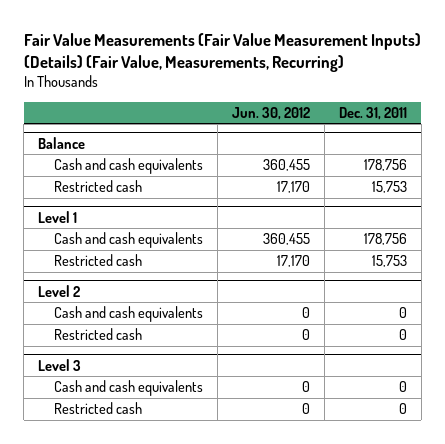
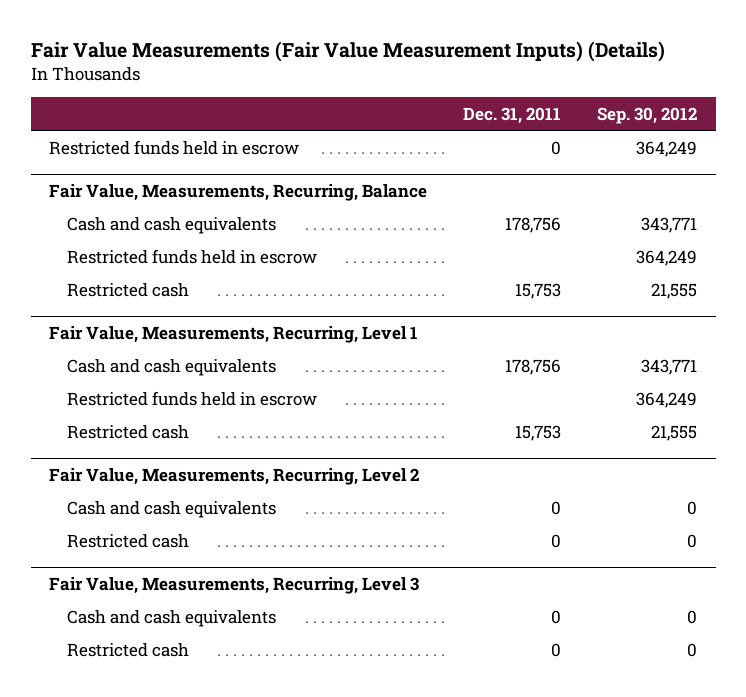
[23,32,421,73] Fair Value Measurements (Fair Value Measurement Inputs) (Details) (Fair Value, Measurements, Recurring) -> [30,41,665,63] Fair Value Measurements (Fair Value Measurement Inputs) (Details)
[231,106,310,120] Jun. 30, 2012 -> none
none -> [597,106,698,124] Sep. 30, 2012
[38,136,86,149] Balance -> none
none -> [48,139,299,155] Restricted funds held in escrow
none -> [48,184,427,202] Fair Value, Measurements, Recurring, Balance
none -> [66,248,317,264] Restricted funds held in escrow
[38,210,78,223] Level 1 -> none
none -> [48,326,418,344] Fair Value, Measurements, Recurring, Level 1
none -> [66,390,317,406] Restricted funds held in escrow
[38,284,81,297] Level 2 -> none
none -> [48,468,419,486] Fair Value, Measurements, Recurring, Level 2
[38,358,82,371] Level 3 -> none
none -> [48,577,419,595] Fair Value, Measurements, Recurring, Level 3

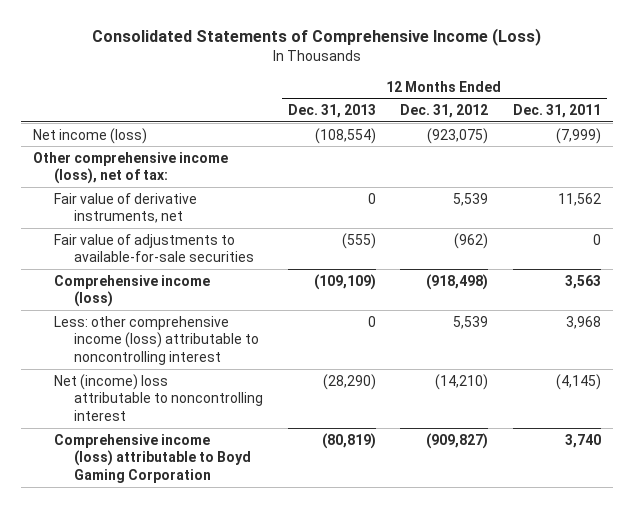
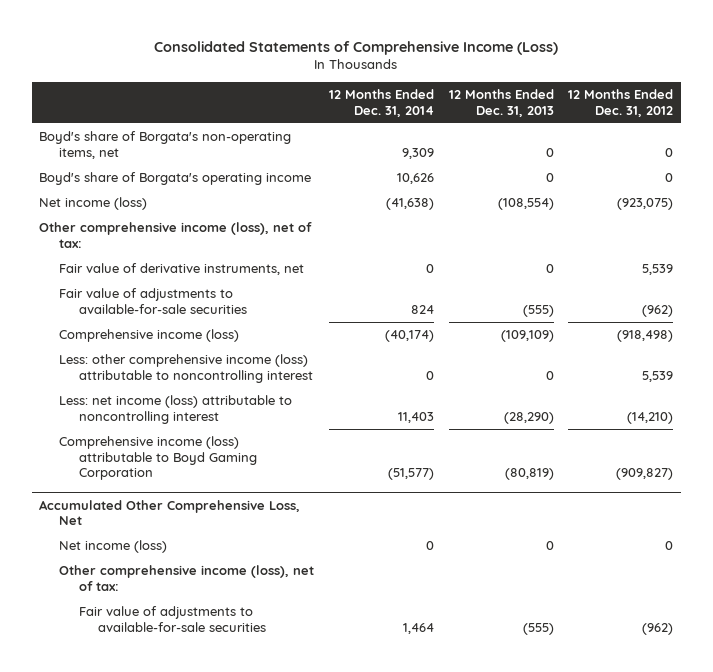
[512,103,601,118] Dec. 31, 2011 -> none
none -> [328,89,434,117] 12 Months Ended Dec. 31, 2014
none -> [39,131,292,159] Boyd's share of Borgata's non-operating items, net
none -> [39,172,312,186] Boyd's share of Borgata's operating income
[53,373,264,422] Net (income) loss attributable to noncontrolling interest -> [59,395,293,424] Less: net income (loss) attributable to noncontrolling interest
none -> [39,499,301,526] Accumulated Other Comprehensive Loss, Net
none -> [59,540,168,554] Net income (loss)
none -> [59,565,315,591] Other comprehensive income (loss), net of tax:
none -> [78,606,267,632] Fair value of adjustments to available-for-sale securities

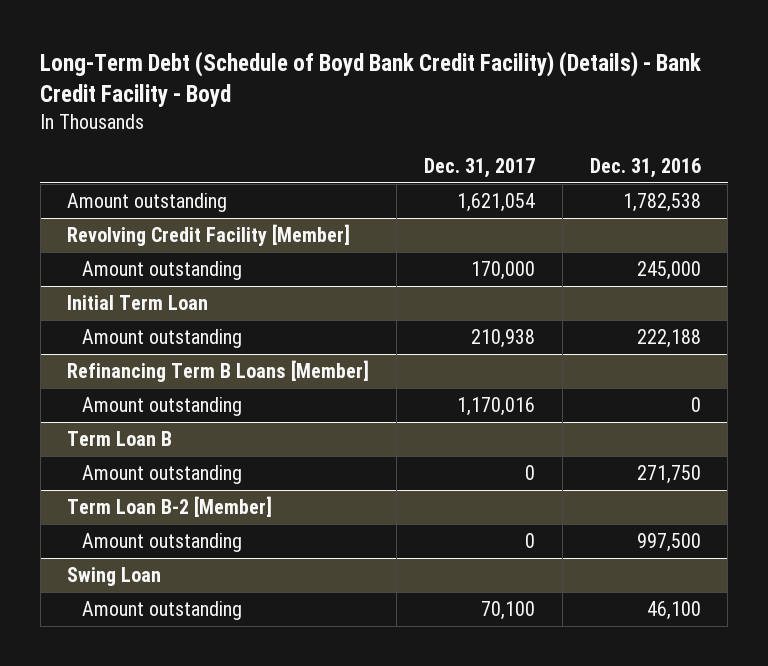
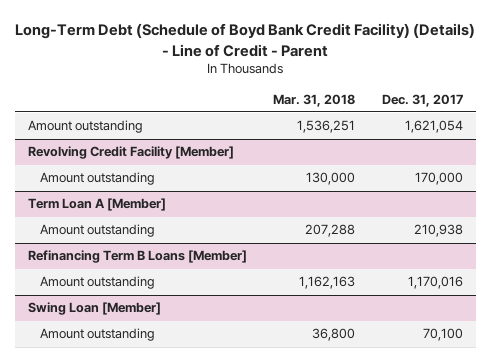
[40,51,702,108] Long-Term Debt (Schedule of Boyd Bank Credit Facility) (Details) - Bank Credit Facility - Boyd -> [15,23,476,57] Long-Term Debt (Schedule of Boyd Bank Credit Facility) (Details) - Line of Credit - Parent
[589,157,701,178] Dec. 31, 2016 -> none
none -> [273,93,356,107] Mar. 31, 2018
[67,295,209,311] Initial Term Loan -> [28,198,167,212] Term Loan A [Member]
[82,465,243,485] Amount outstanding -> none
[67,496,273,518] Term Loan B-2 [Member] -> none
[82,533,243,553] Amount outstanding -> none
[67,567,162,587] Swing Loan -> none
[67,431,173,447] Term Loan B -> [28,302,162,316] Swing Loan [Member]

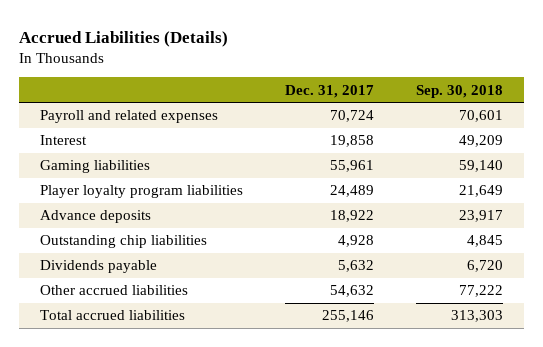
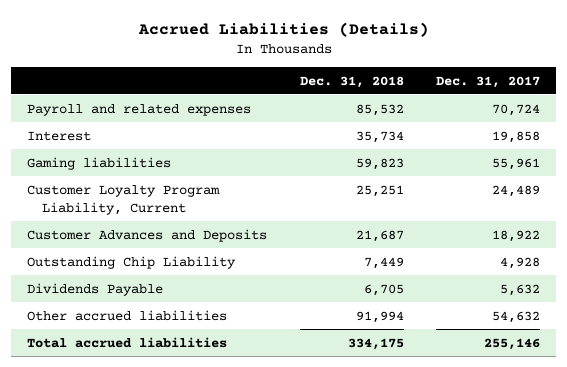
[415,84,503,98] Sep. 30, 2018 -> none
none -> [299,75,404,88] Dec. 31, 2018
[40,185,244,199] Player loyalty program liabilities -> [27,184,221,215] Customer Loyalty Program Liability, Current
[40,210,152,224] Advance deposits -> [27,228,268,242] Customer Advances and Deposits
[40,235,208,249] Outstanding chip liabilities -> [27,255,237,269] Outstanding Chip Liability
[40,260,158,274] Dividends payable -> [27,282,164,296] Dividends Payable

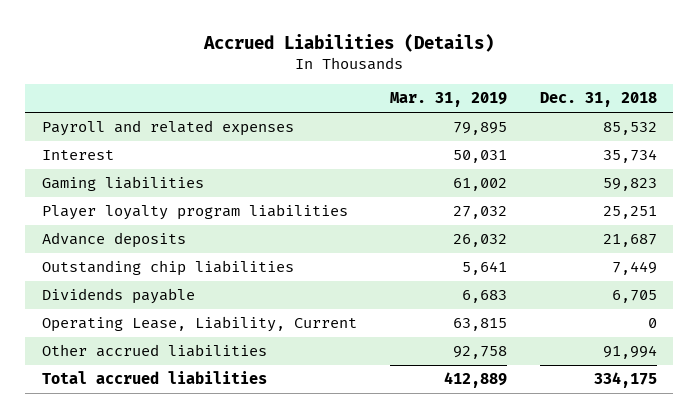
[435,75,540,88] Dec. 31, 2017 -> none
none -> [389,92,507,108] Mar. 31, 2019
[27,184,221,215] Customer Loyalty Program Liability, Current -> [41,204,348,221] Player loyalty program liabilities
[27,228,268,242] Customer Advances and Deposits -> [41,232,186,249] Advance deposits
[27,255,237,269] Outstanding Chip Liability -> [41,260,294,277] Outstanding chip liabilities
[27,282,164,296] Dividends Payable -> [41,288,195,305] Dividends payable
none -> [41,316,357,333] Operating Lease, Liability, Current

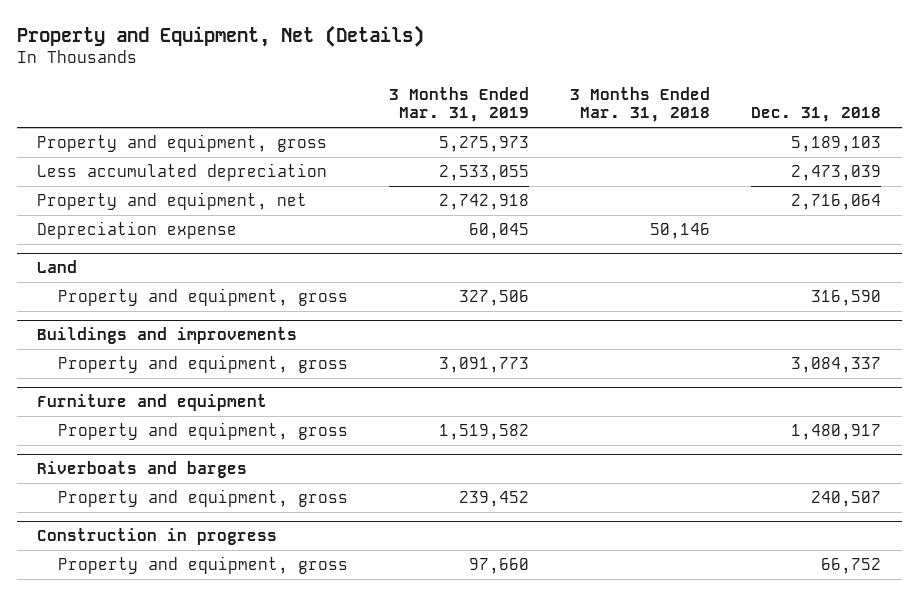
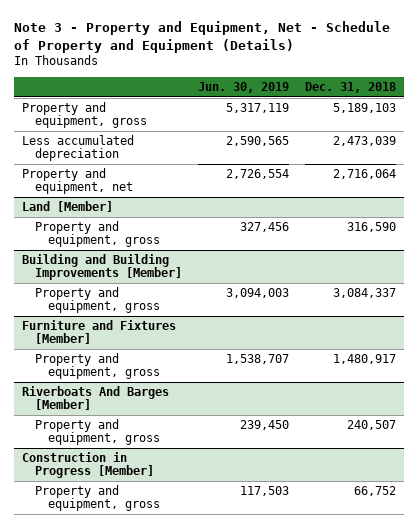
[16,24,424,47] Property and Equipment, Net (Details) -> [14,21,391,53] Note 3 - Property and Equipment, Net - Schedule of Property and Equipment (Details)
[388,86,529,123] 3 Months Ended Mar. 31, 2019 -> none
[569,86,710,123] 3 Months Ended Mar. 31, 2018 -> none
none -> [197,81,289,93] Jun. 30, 2019
[37,221,238,240] Depreciation expense -> none
[37,260,78,274] Land -> [22,201,114,213] Land [Member]
[37,327,298,345] Buildings and improvements -> [22,254,183,281] Building and Building Improvements [Member]
[37,394,268,412] Furniture and equipment -> [22,320,177,345] Furniture and Fixtures [Member]
[37,461,248,479] Riverboats and barges -> [22,386,170,411] Riverboats And Barges [Member]
[37,528,278,546] Construction in progress -> [22,452,155,479] Construction in Progress [Member]

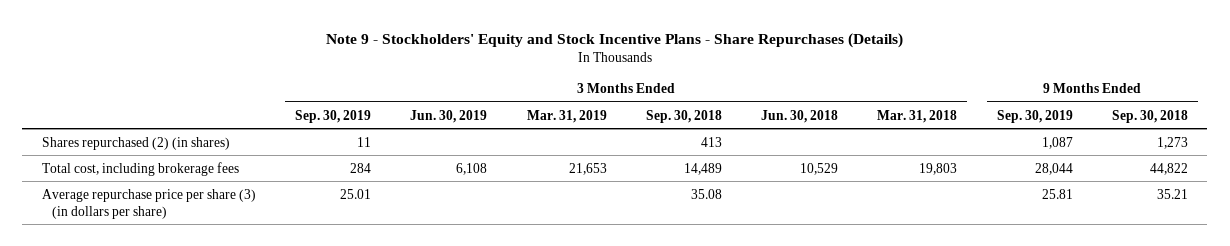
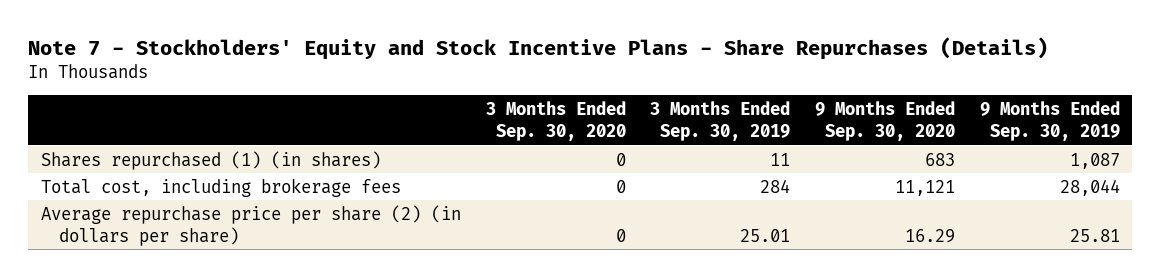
[325,32,903,48] Note 9 - Stockholders' Equity and Stock Incentive Plans - Share Repurchases (Details) -> [28,37,1049,61] Note 7 - Stockholders' Equity and Stock Incentive Plans - Share Repurchases (Details)
[410,109,488,123] Jun. 30, 2019 -> none
[526,109,607,123] Mar. 31, 2019 -> none
[645,109,722,123] Sep. 30, 2018 -> none
[761,109,839,123] Jun. 30, 2018 -> none
[877,109,958,123] Mar. 31, 2018 -> none
[1111,109,1188,123] Sep. 30, 2018 -> none
none -> [485,100,626,142] 3 Months Ended Sep. 30, 2020
none -> [815,100,956,142] 9 Months Ended Sep. 30, 2020
[41,136,230,150] Shares repurchased (2) (in shares) -> [40,150,381,170] Shares repurchased (1) (in shares)
[41,188,256,219] Average repurchase price per share (3) (in dollars per share) -> [40,204,461,246] Average repurchase price per share (2) (in dollars per share)

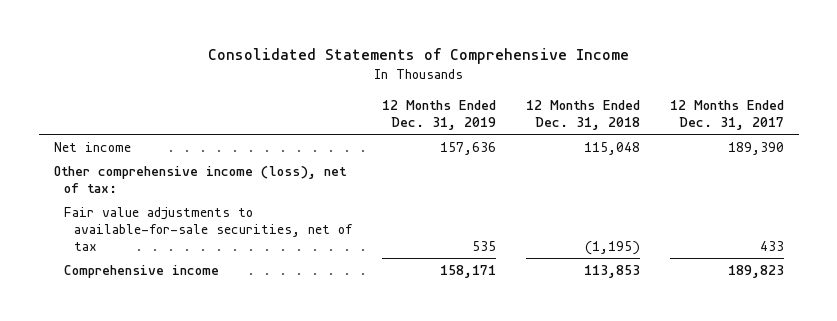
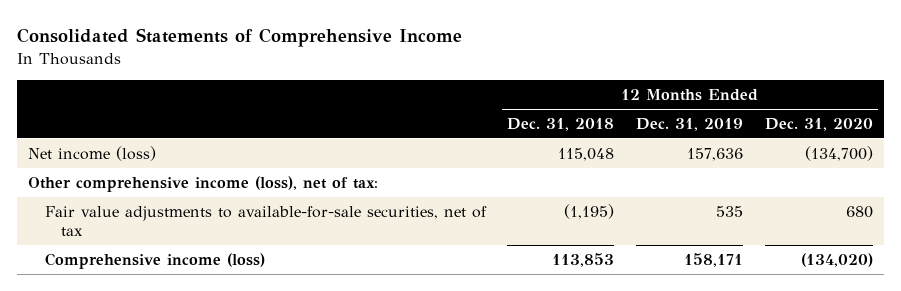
[669,99,784,130] 12 Months Ended Dec. 31, 2017 -> none
none -> [764,117,873,131] Dec. 31, 2020
[53,141,131,152] Net income -> [28,145,157,161] Net income (loss)
[63,264,219,278] Comprehensive income -> [44,252,265,269] Comprehensive income (loss)

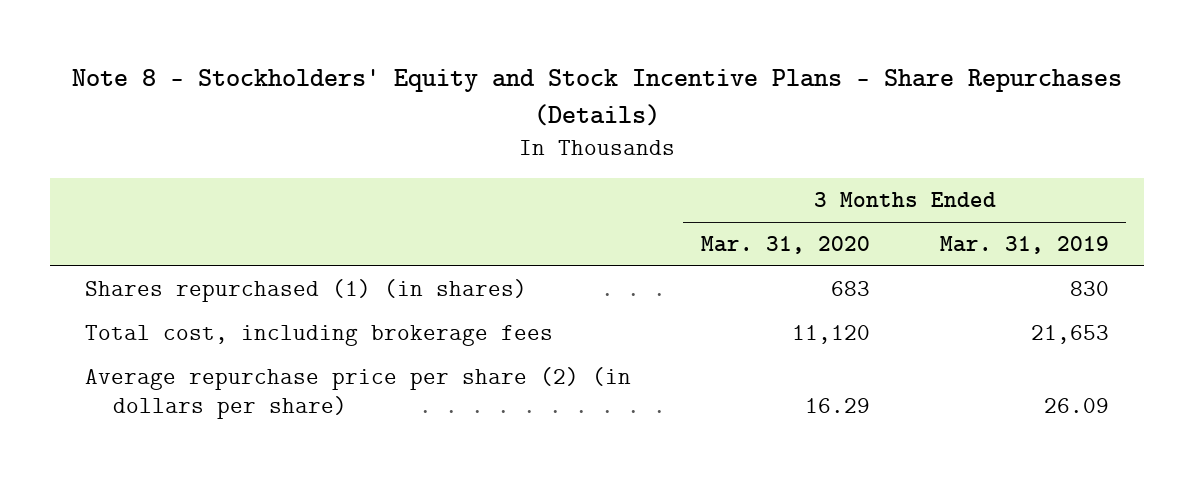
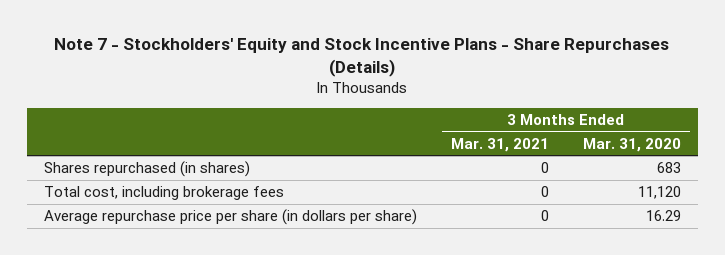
[71,69,1122,126] Note 8 - Stockholders' Equity and Stock Incentive Plans - Share Repurchases (Details) -> [54,37,670,77] Note 7 - Stockholders' Equity and Stock Incentive Plans - Share Repurchases (Details)
[939,236,1109,255] Mar. 31, 2019 -> none
none -> [450,137,549,152] Mar. 31, 2021
[84,279,527,303] Shares repurchased (1) (in shares) -> [43,161,250,178] Shares repurchased (in shares)
[84,367,631,419] Average repurchase price per share (2) (in dollars per share) -> [43,209,417,226] Average repurchase price per share (in dollars per share)

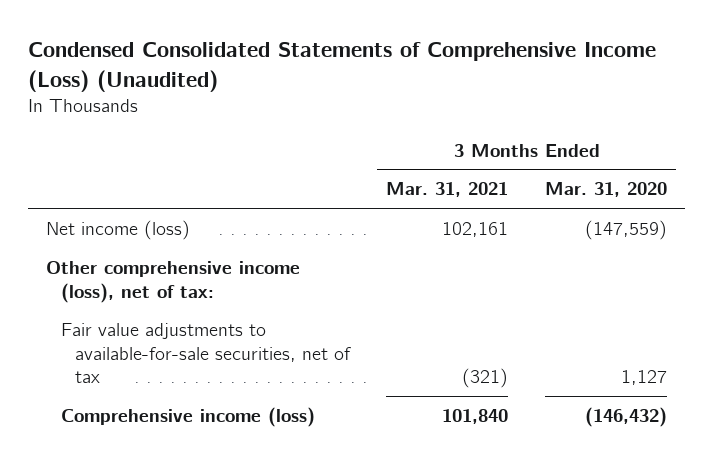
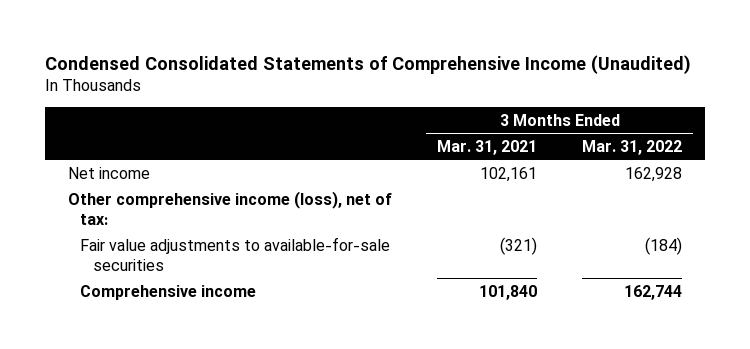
[28,42,657,92] Condensed Consolidated Statements of Comprehensive Income (Loss) (Unaudited) -> [45,54,692,74] Condensed Consolidated Statements of Comprehensive Income (Unaudited)
[545,182,668,198] Mar. 31, 2020 -> none
none -> [582,139,683,155] Mar. 31, 2022
[46,219,191,240] Net income (loss) -> [67,166,150,179] Net income
[60,322,351,384] Fair value adjustments to available-for-sale securities, net of tax -> [80,236,391,271] Fair value adjustments to available-for-sale securities
[60,406,315,427] Comprehensive income (loss) -> [80,284,257,300] Comprehensive income

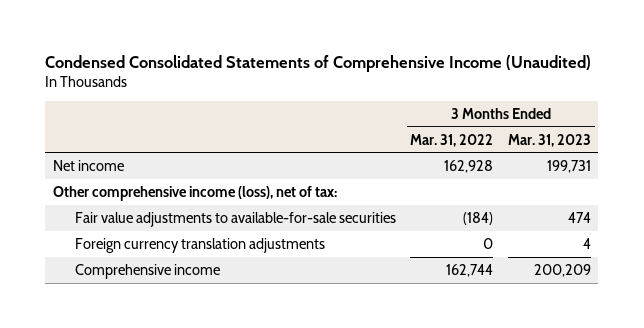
[436,139,537,155] Mar. 31, 2021 -> none
none -> [507,133,591,147] Mar. 31, 2023
none -> [74,237,325,253] Foreign currency translation adjustments

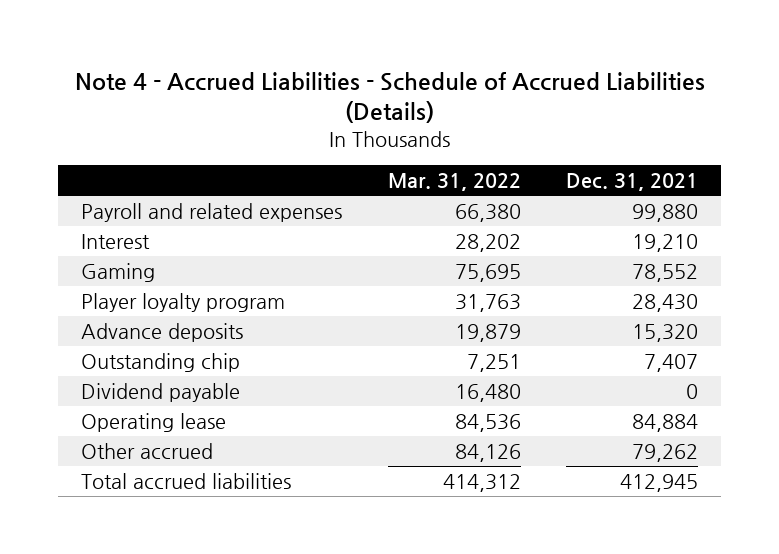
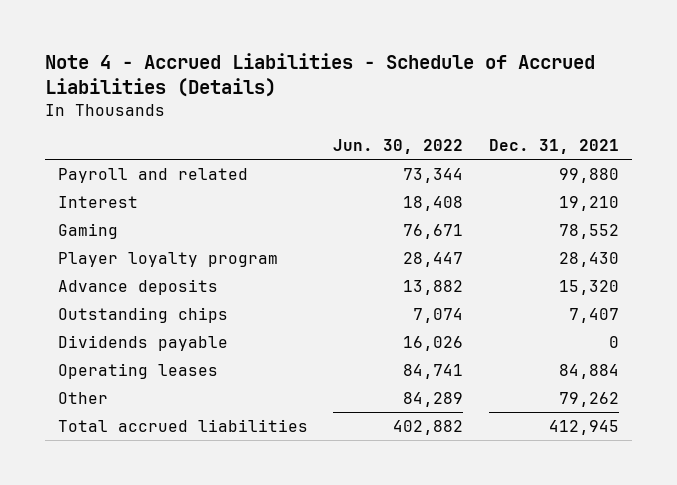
[387,173,521,192] Mar. 31, 2022 -> none
none -> [333,139,464,155] Jun. 30, 2022
[81,203,343,223] Payroll and related expenses -> [57,167,248,183] Payroll and related
[81,353,241,373] Outstanding chip -> [57,306,228,323] Outstanding chips
[81,383,241,403] Dividend payable -> [57,334,228,351] Dividends payable
[81,413,227,433] Operating lease -> [57,362,218,379] Operating leases
[81,443,214,460] Other accrued -> [57,391,108,404] Other

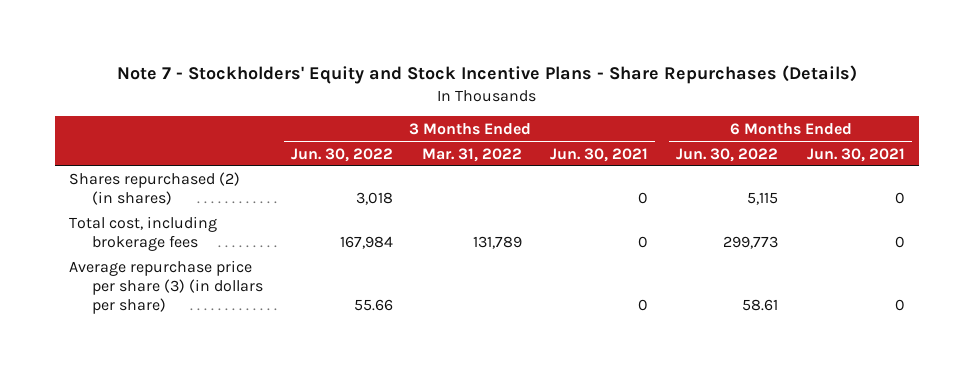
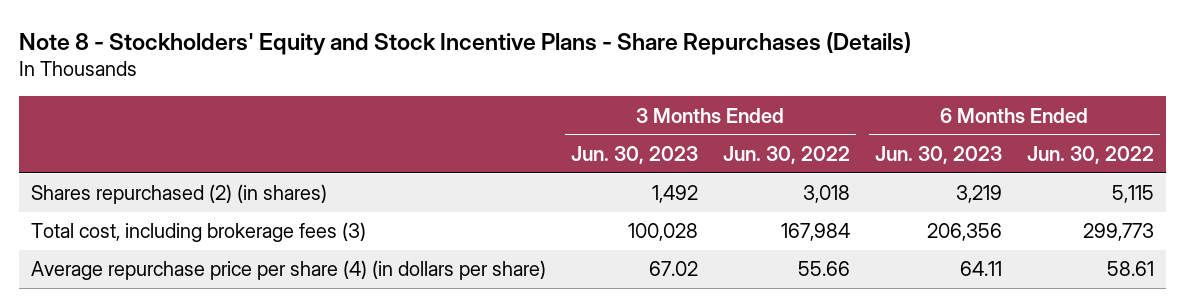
[116,65,857,85] Note 7 - Stockholders' Equity and Stock Incentive Plans - Share Repurchases (Details) -> [18,31,911,55] Note 8 - Stockholders' Equity and Stock Incentive Plans - Share Repurchases (Details)
[421,147,522,162] Mar. 31, 2022 -> none
[550,147,649,162] Jun. 30, 2021 -> none
[806,147,905,162] Jun. 30, 2021 -> none
none -> [570,145,698,164] Jun. 30, 2023
none -> [874,145,1002,164] Jun. 30, 2023
[68,216,217,252] Total cost, including brokerage fees -> [31,222,367,243] Total cost, including brokerage fees (3)
[68,260,264,315] Average repurchase price per share (3) (in dollars per share) -> [31,260,547,281] Average repurchase price per share (4) (in dollars per share)

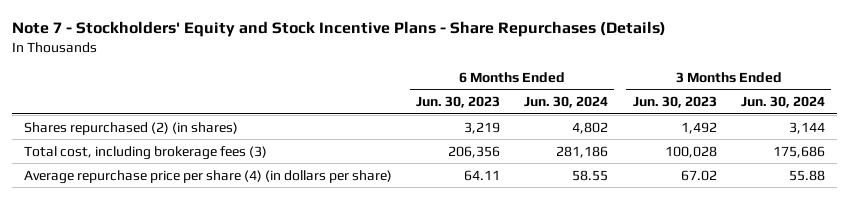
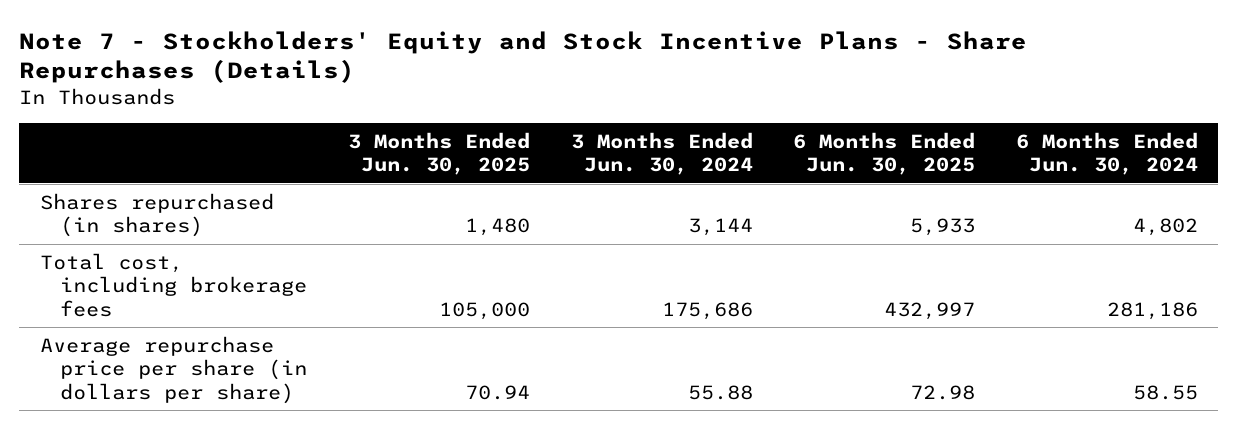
[415,96,500,109] Jun. 30, 2023 -> none
[632,96,717,109] Jun. 30, 2023 -> none
none -> [347,131,530,176] 3 Months Ended Jun. 30, 2025
none -> [793,131,976,176] 6 Months Ended Jun. 30, 2025
[23,121,238,135] Shares repurchased (2) (in shares) -> [39,192,274,238] Shares repurchased (in shares)
[23,145,267,160] Total cost, including brokerage fees (3) -> [39,252,308,317] Total cost, including brokerage fees
[23,169,392,184] Average repurchase price per share (4) (in dollars per share) -> [39,335,308,404] Average repurchase price per share (in dollars per share)

